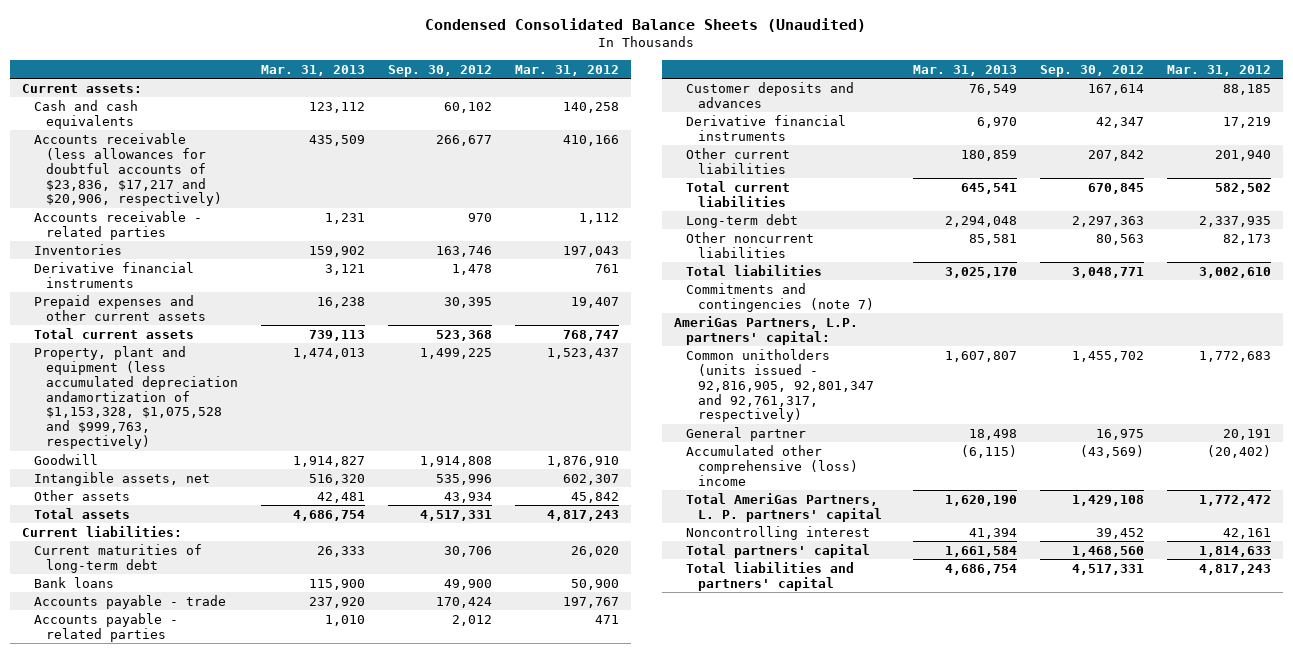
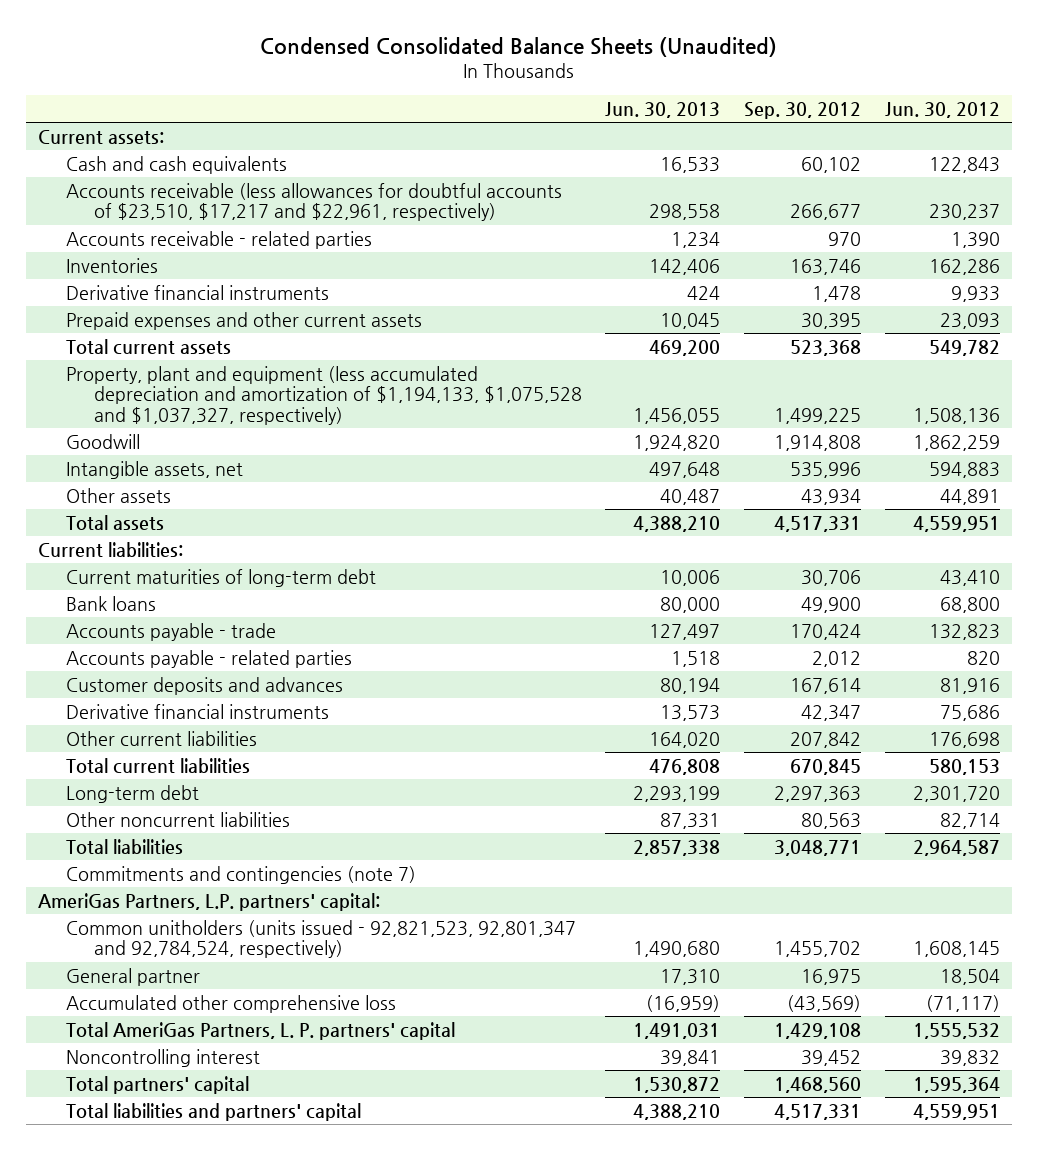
[260,64,365,76] Mar. 31, 2013 -> none
[515,64,620,76] Mar. 31, 2012 -> none
none -> [605,101,721,118] Jun. 30, 2013
none -> [884,101,1000,118] Jun. 30, 2012
[33,132,222,207] Accounts receivable (less allowances for doubtful accounts of $23,836, $17,217 and $20,906, respectively) -> [65,182,562,222] Accounts receivable (less allowances for doubtful accounts of $23,510, $17,217 and $22,961, respectively)
[33,345,238,450] Property, plant and equipment (less accumulated depreciation andamortization of $1,153,328, $1,075,528 and $999,763, respectively) -> [65,365,582,425] Property, plant and equipment (less accumulated depreciation and amortization of $1,194,133, $1,075,528 and $1,037,327, respectively)
[685,348,874,423] Common unitholders (units issued - 92,816,905, 92,801,347 and 92,761,317, respectively) -> [65,919,576,959] Common unitholders (units issued - 92,821,523, 92,801,347 and 92,784,524, respectively)
[685,444,858,486] Accumulated other comprehensive (loss) income -> [65,994,396,1013] Accumulated other comprehensive loss

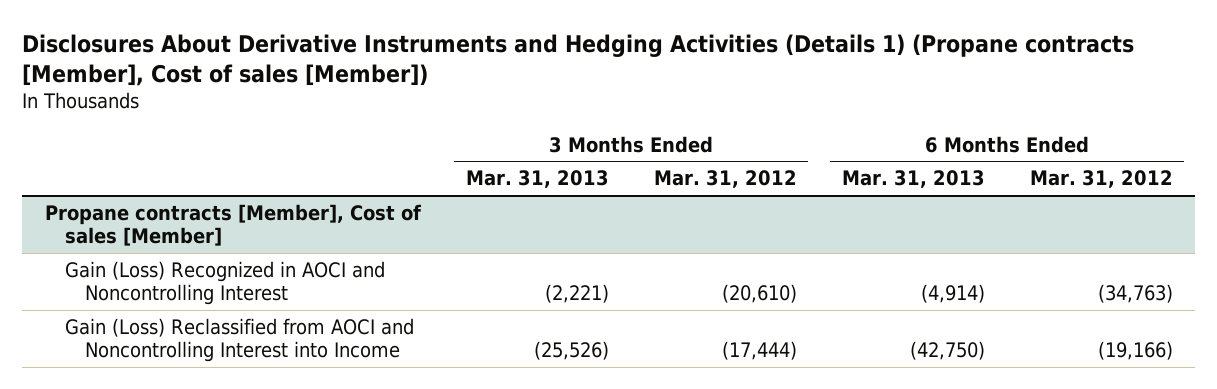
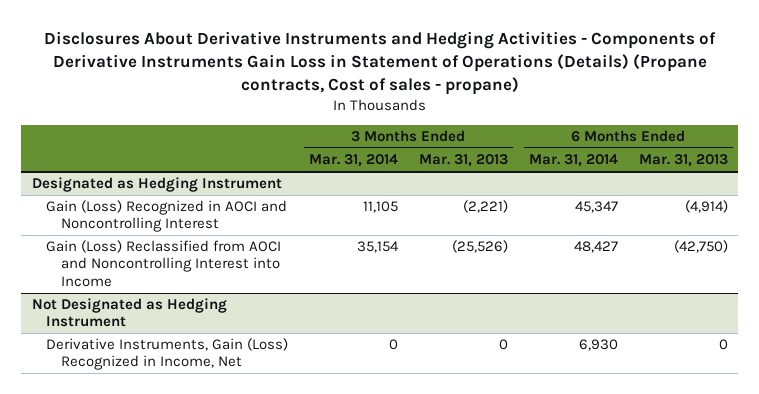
[22,34,1135,87] Disclosures About Derivative Instruments and Hedging Activities (Details 1) (Propane contracts [Member], Cost of sales [Member]) -> [43,31,716,96] Disclosures About Derivative Instruments and Hedging Activities - Components of Derivative Instruments Gain Loss in Statement of Operations (Details) (Propane contracts, Cost of sales - propane)
[653,170,797,189] Mar. 31, 2012 -> none
[1029,170,1173,189] Mar. 31, 2012 -> none
none -> [309,154,399,168] Mar. 31, 2014
none -> [528,154,618,168] Mar. 31, 2014
[44,203,421,247] Propane contracts [Member], Cost of sales [Member] -> none
none -> [31,177,282,193] Designated as Hedging Instrument
none -> [31,298,227,328] Not Designated as Hedging Instrument
none -> [46,338,289,371] Derivative Instruments, Gain (Loss) Recognized in Income, Net

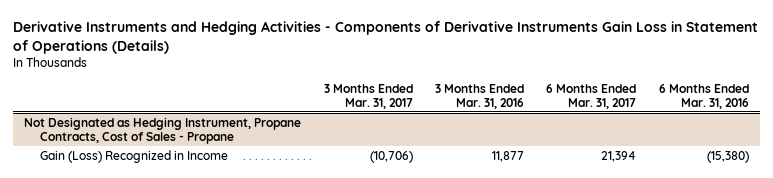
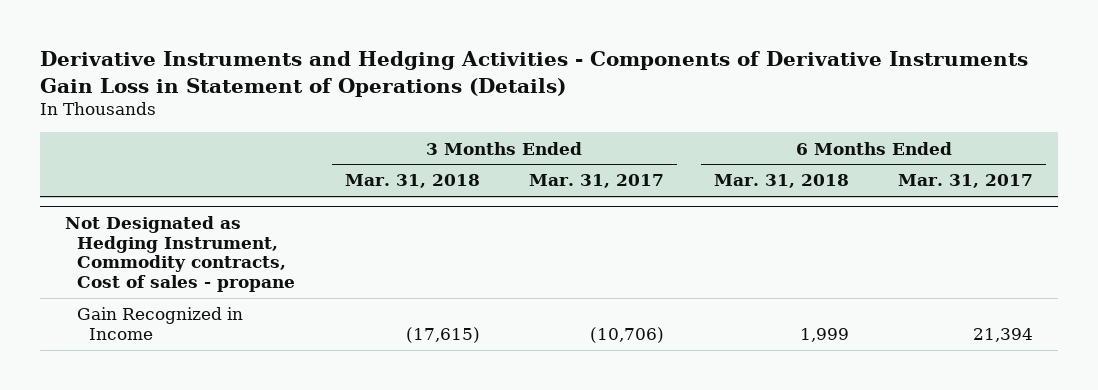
[434,83,524,109] 3 Months Ended Mar. 31, 2016 -> none
[658,83,749,109] 6 Months Ended Mar. 31, 2016 -> none
none -> [344,174,480,189] Mar. 31, 2018
none -> [713,174,849,189] Mar. 31, 2018
[24,116,302,144] Not Designated as Hedging Instrument, Propane Contracts, Cost of Sales - Propane -> [64,215,296,292] Not Designated as Hedging Instrument, Commodity contracts, Cost of sales - propane
[39,149,228,163] Gain (Loss) Recognized in Income -> [77,307,244,340] Gain Recognized in Income

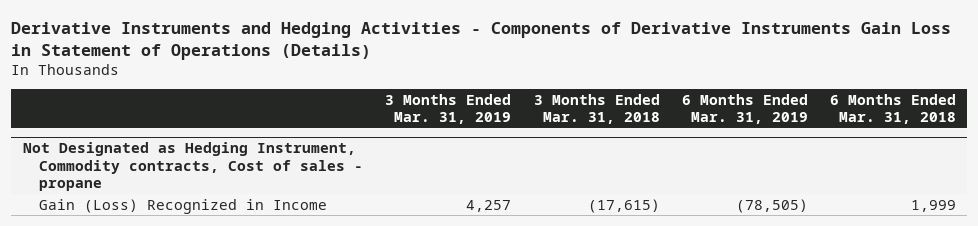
[529,174,665,189] Mar. 31, 2017 -> none
[898,174,1034,189] Mar. 31, 2017 -> none
none -> [385,93,512,125] 3 Months Ended Mar. 31, 2019
none -> [681,93,808,125] 6 Months Ended Mar. 31, 2019
[77,307,244,340] Gain Recognized in Income -> [39,198,328,214] Gain (Loss) Recognized in Income

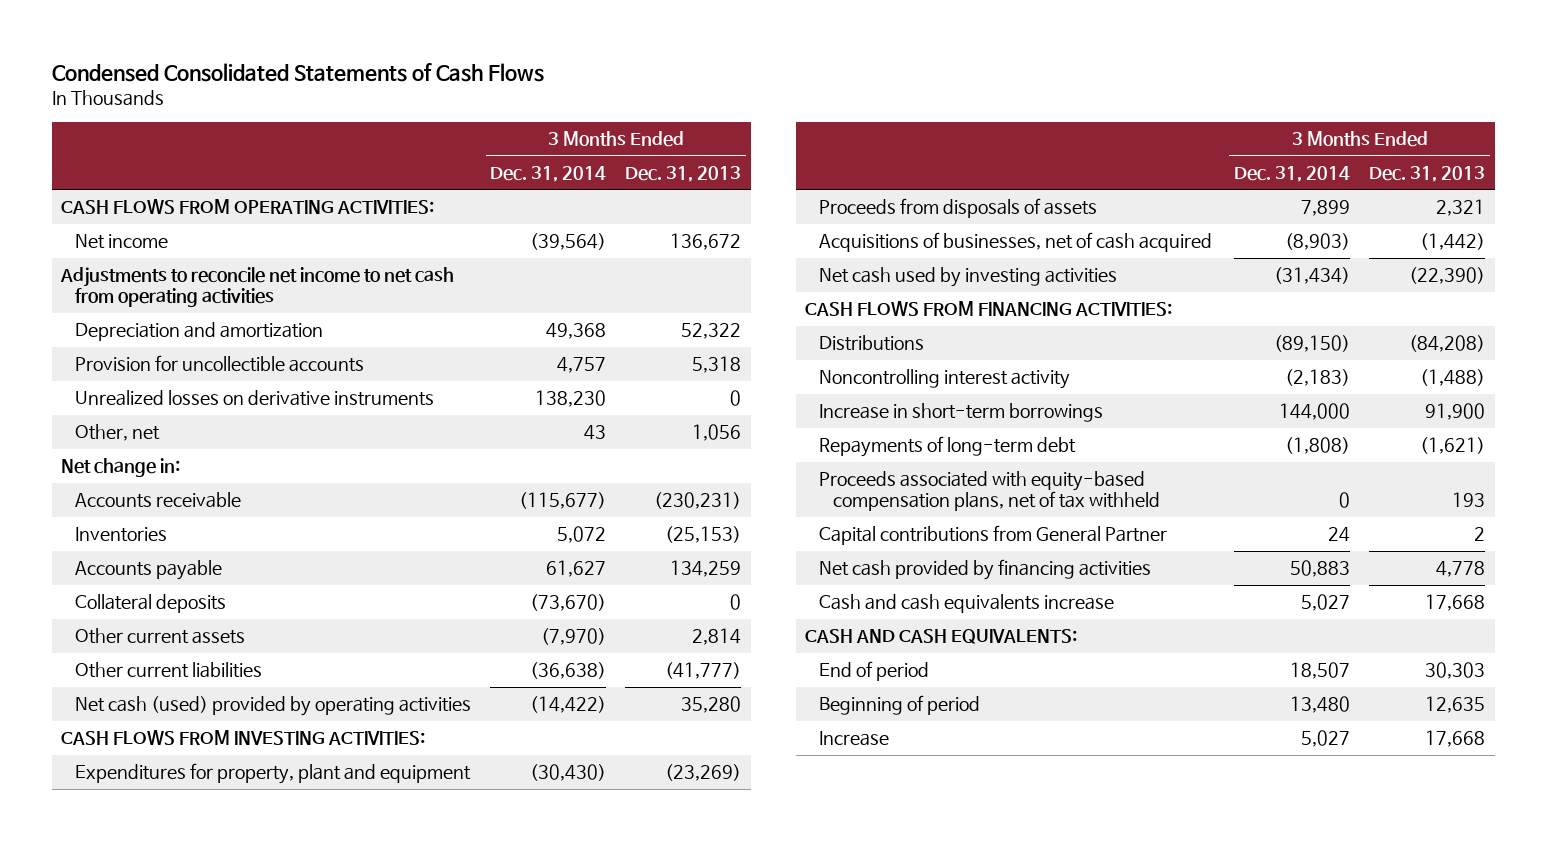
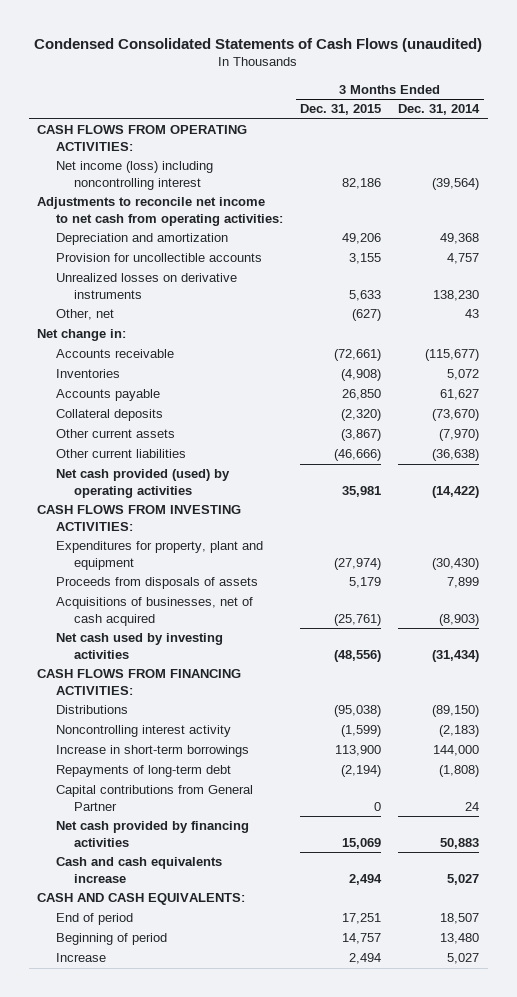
[51,62,544,82] Condensed Consolidated Statements of Cash Flows -> [34,37,483,52] Condensed Consolidated Statements of Cash Flows (unaudited)
[625,165,742,182] Dec. 31, 2013 -> none
none -> [300,104,382,116] Dec. 31, 2015
[75,234,169,250] Net income -> [55,161,213,190] Net income (loss) including noncontrolling interest
[60,267,455,308] Adjustments to reconcile net income to net cash from operating activities -> [37,197,283,226] Adjustments to reconcile net income to net cash from operating activities:
[75,696,472,717] Net cash (used) provided by operating activities -> [55,469,230,498] Net cash provided (used) by operating activities
[819,471,1160,512] Proceeds associated with equity-based compensation plans, net of tax withheld -> none

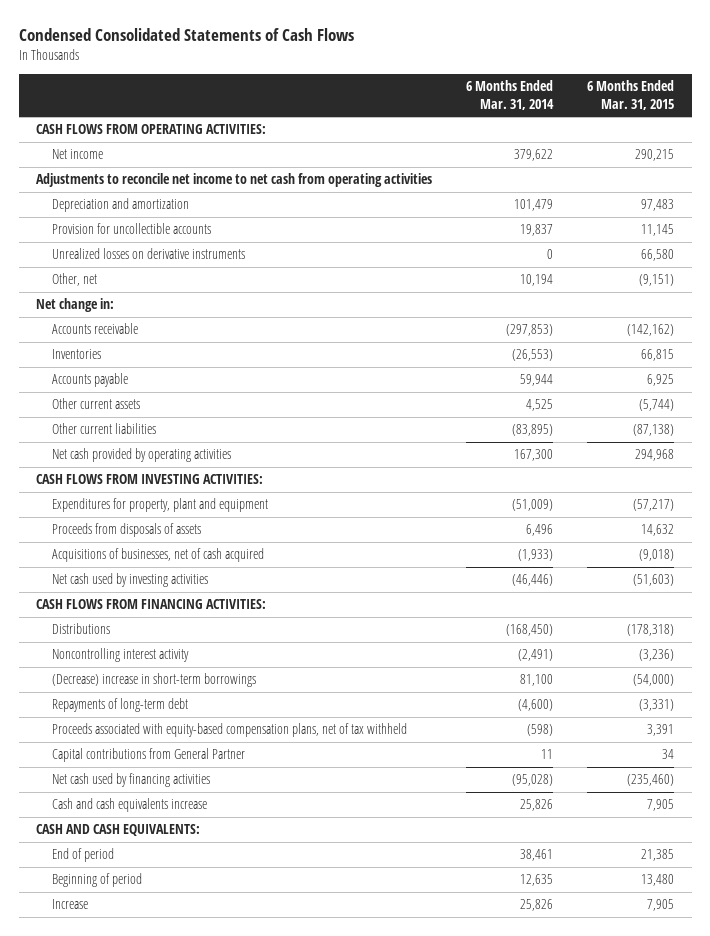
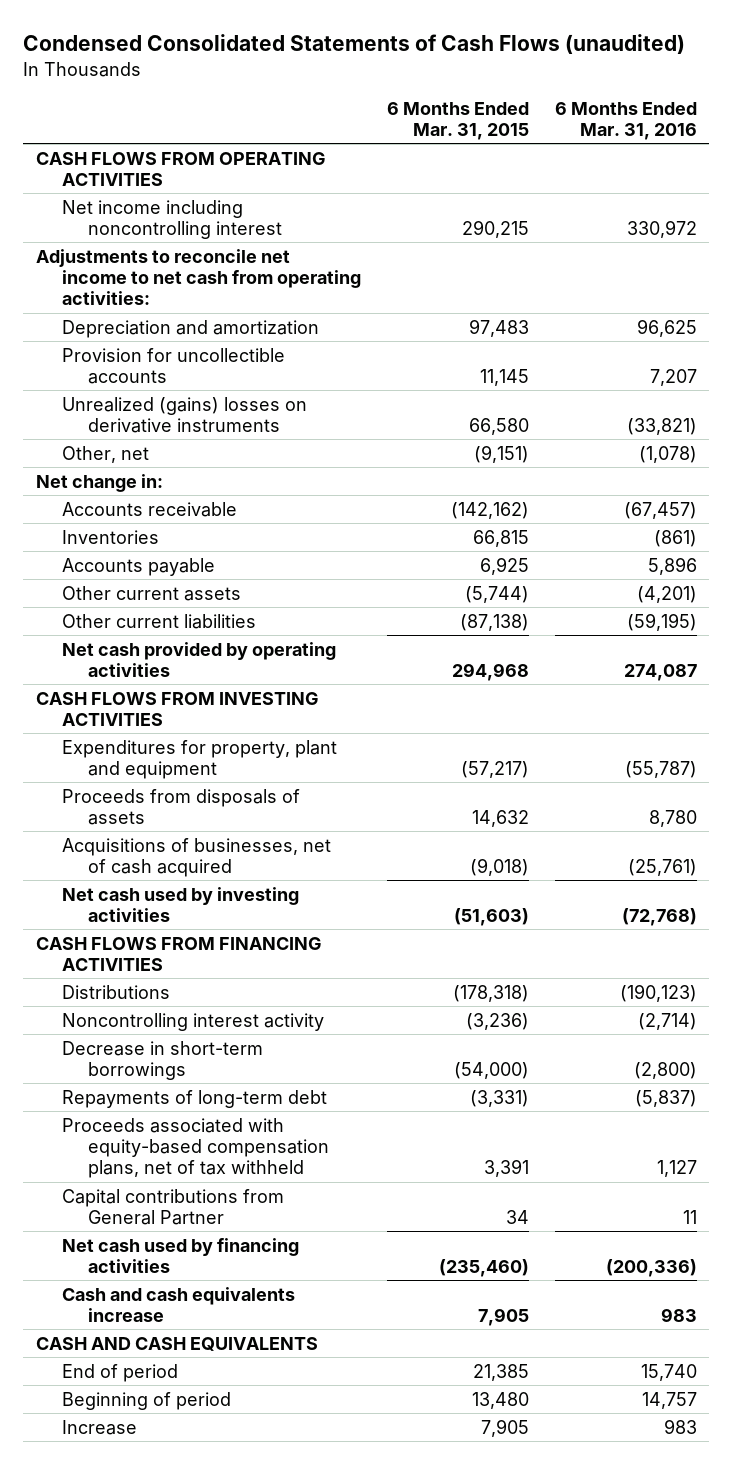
[18,27,354,41] Condensed Consolidated Statements of Cash Flows -> [23,34,686,55] Condensed Consolidated Statements of Cash Flows (unaudited)
[466,80,555,111] 6 Months Ended Mar. 31, 2014 -> none
none -> [554,101,697,140] 6 Months Ended Mar. 31, 2016
[35,124,266,135] CASH FLOWS FROM OPERATING ACTIVITIES: -> [35,151,326,186] CASH FLOWS FROM OPERATING ACTIVITIES
[51,149,103,160] Net income -> [62,199,283,239] Net income including noncontrolling interest
[35,173,432,188] Adjustments to reconcile net income to net cash from operating activities -> [35,248,362,305] Adjustments to reconcile net income to net cash from operating activities:
[51,248,245,260] Unrealized losses on derivative instruments -> [62,396,308,433] Unrealized (gains) losses on derivative instruments
[35,474,263,485] CASH FLOWS FROM INVESTING ACTIVITIES: -> [35,691,319,726] CASH FLOWS FROM INVESTING ACTIVITIES
[35,599,266,610] CASH FLOWS FROM FINANCING ACTIVITIES: -> [35,936,322,971] CASH FLOWS FROM FINANCING ACTIVITIES
[51,673,256,688] (Decrease) increase in short-term borrowings -> [62,1040,264,1080] Decrease in short-term borrowings
[35,824,200,837] CASH AND CASH EQUIVALENTS: -> [35,1336,318,1351] CASH AND CASH EQUIVALENTS

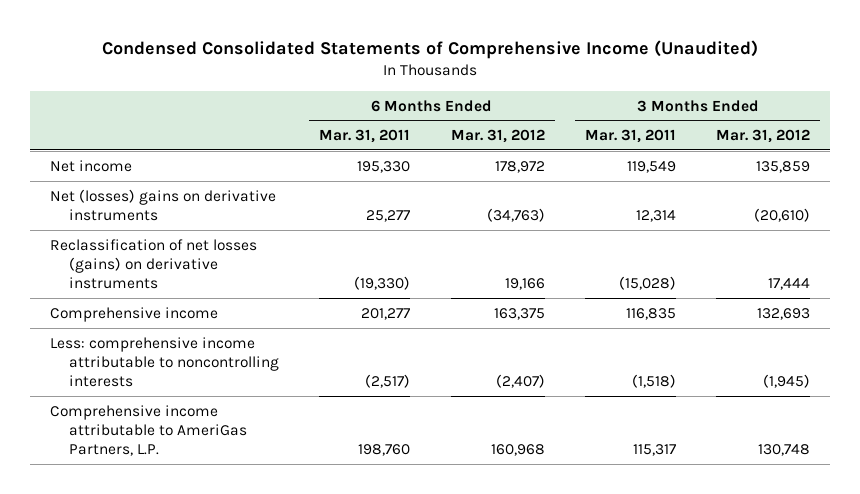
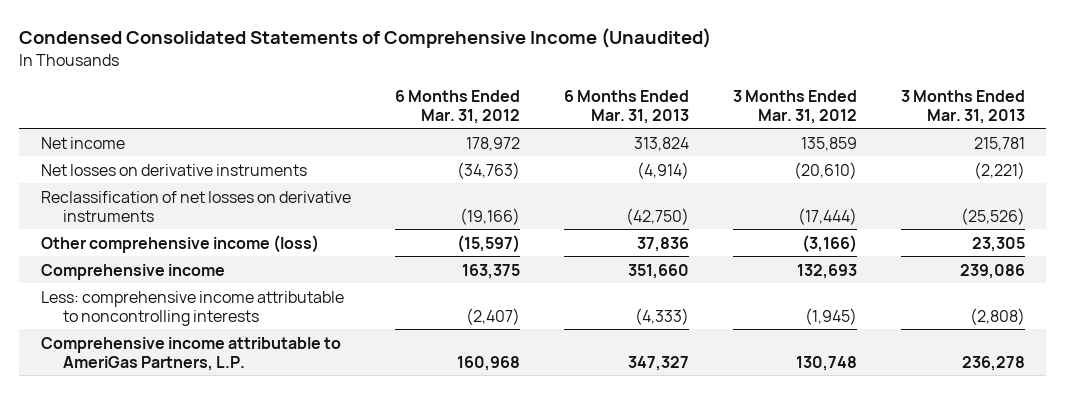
[319,129,411,144] Mar. 31, 2011 -> none
[584,129,676,144] Mar. 31, 2011 -> none
none -> [563,89,689,124] 6 Months Ended Mar. 31, 2013
none -> [900,89,1025,124] 3 Months Ended Mar. 31, 2013
[49,188,276,221] Net (losses) gains on derivative instruments -> [41,163,308,176] Net losses on derivative instruments
[49,238,257,290] Reclassification of net losses (gains) on derivative instruments -> [41,190,352,222] Reclassification of net losses on derivative instruments
[504,278,545,291] 19,166 -> [459,207,520,225] (19,166)
[768,278,811,291] 17,444 -> [797,207,857,225] (17,444)
none -> [41,234,320,253] Other comprehensive income (loss)

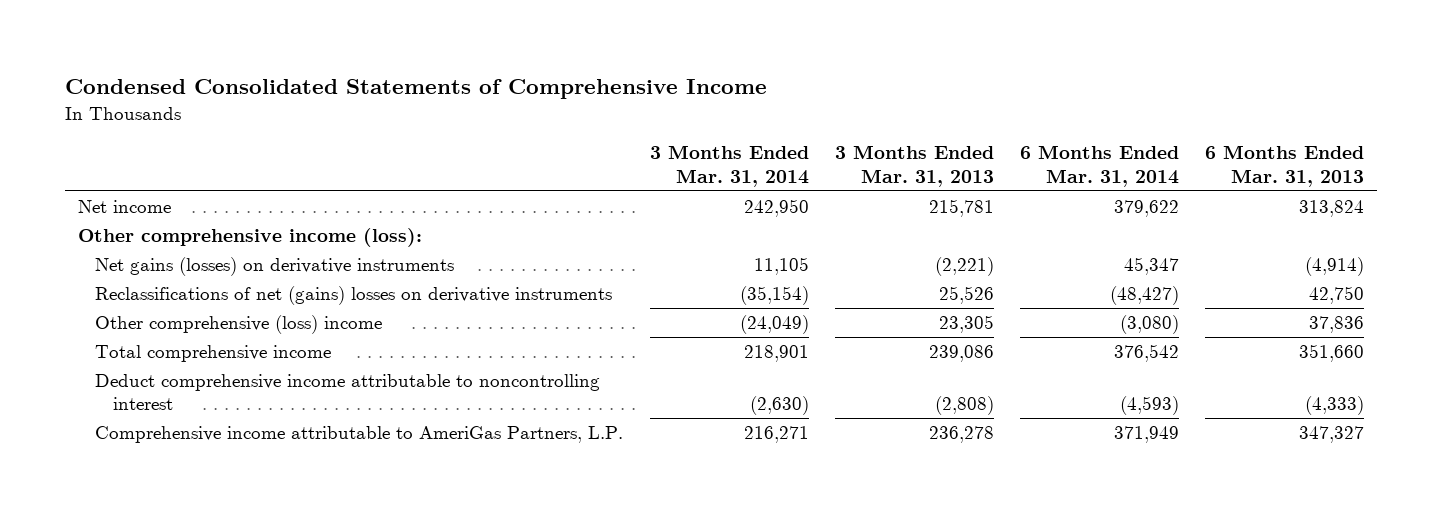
[19,28,712,49] Condensed Consolidated Statements of Comprehensive Income (Unaudited) -> [64,79,767,100] Condensed Consolidated Statements of Comprehensive Income
[394,89,520,124] 6 Months Ended Mar. 31, 2012 -> none
[732,89,857,124] 3 Months Ended Mar. 31, 2012 -> none
none -> [649,145,809,187] 3 Months Ended Mar. 31, 2014
none -> [1019,145,1179,187] 6 Months Ended Mar. 31, 2014
none -> [78,227,423,247] Other comprehensive income (loss):
[41,163,308,176] Net losses on derivative instruments -> [95,256,455,276] Net gains (losses) on derivative instruments
[41,190,352,222] Reclassification of net losses on derivative instruments -> [95,285,613,305] Reclassifications of net (gains) losses on derivative instruments
[625,207,689,225] (42,750) -> [1309,285,1365,304] 42,750
[960,207,1025,225] (25,526) -> [938,285,994,304] 25,526
[41,234,320,253] Other comprehensive income (loss) -> [95,314,383,334] Other comprehensive (loss) income
[41,263,226,280] Comprehensive income -> [95,344,332,362] Total comprehensive income
[41,290,345,326] Less: comprehensive income attributable to noncontrolling interests -> [95,373,601,411] Deduct comprehensive income attributable to noncontrolling interest

